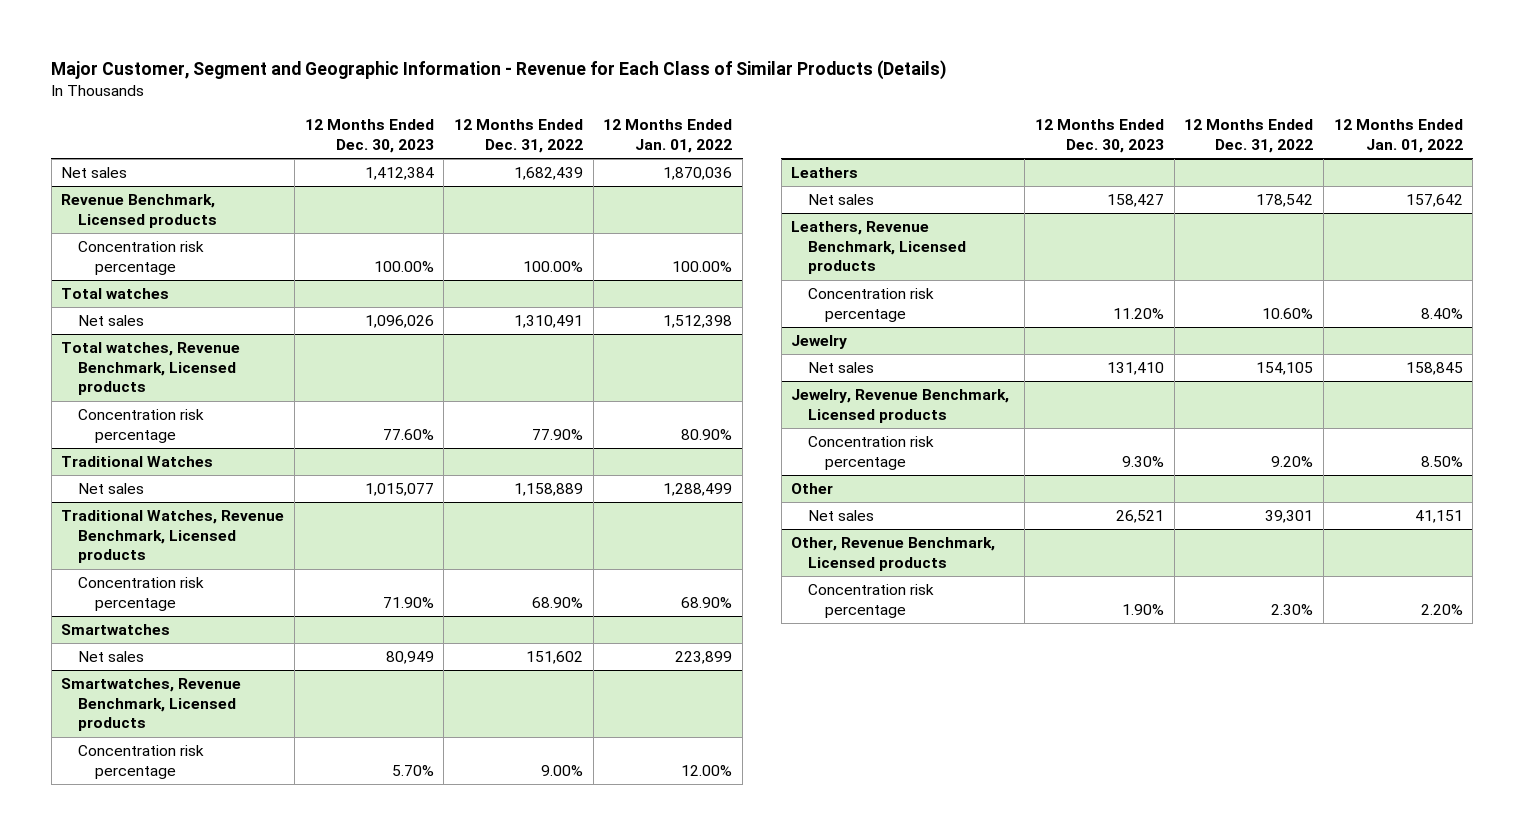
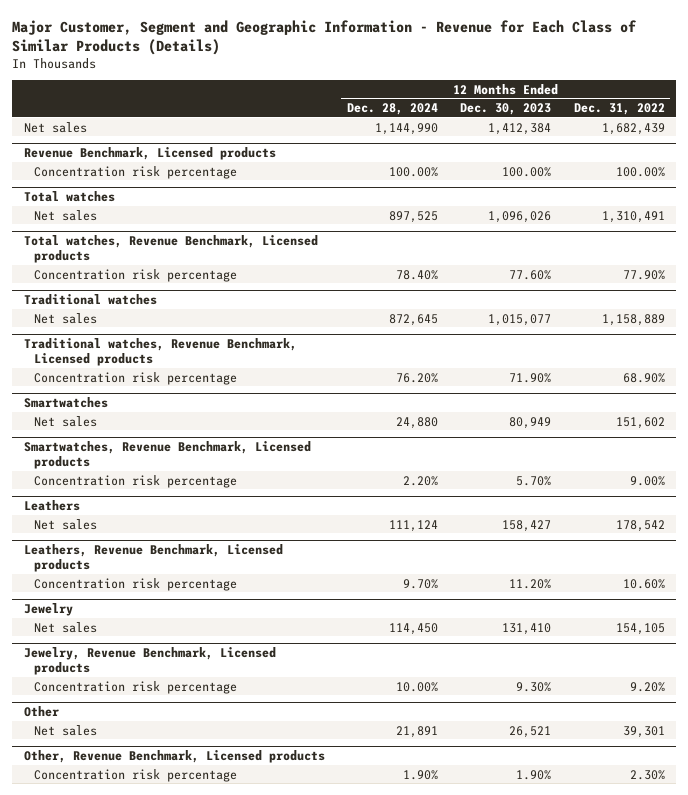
[603,119,733,153] 12 Months Ended Jan. 01, 2022 -> none
none -> [346,103,438,116] Dec. 28, 2024
[61,456,214,468] Traditional Watches -> [23,294,157,306] Traditional watches
[61,510,285,564] Traditional Watches, Revenue Benchmark, Licensed products -> [23,338,297,367] Traditional watches, Revenue Benchmark, Licensed products

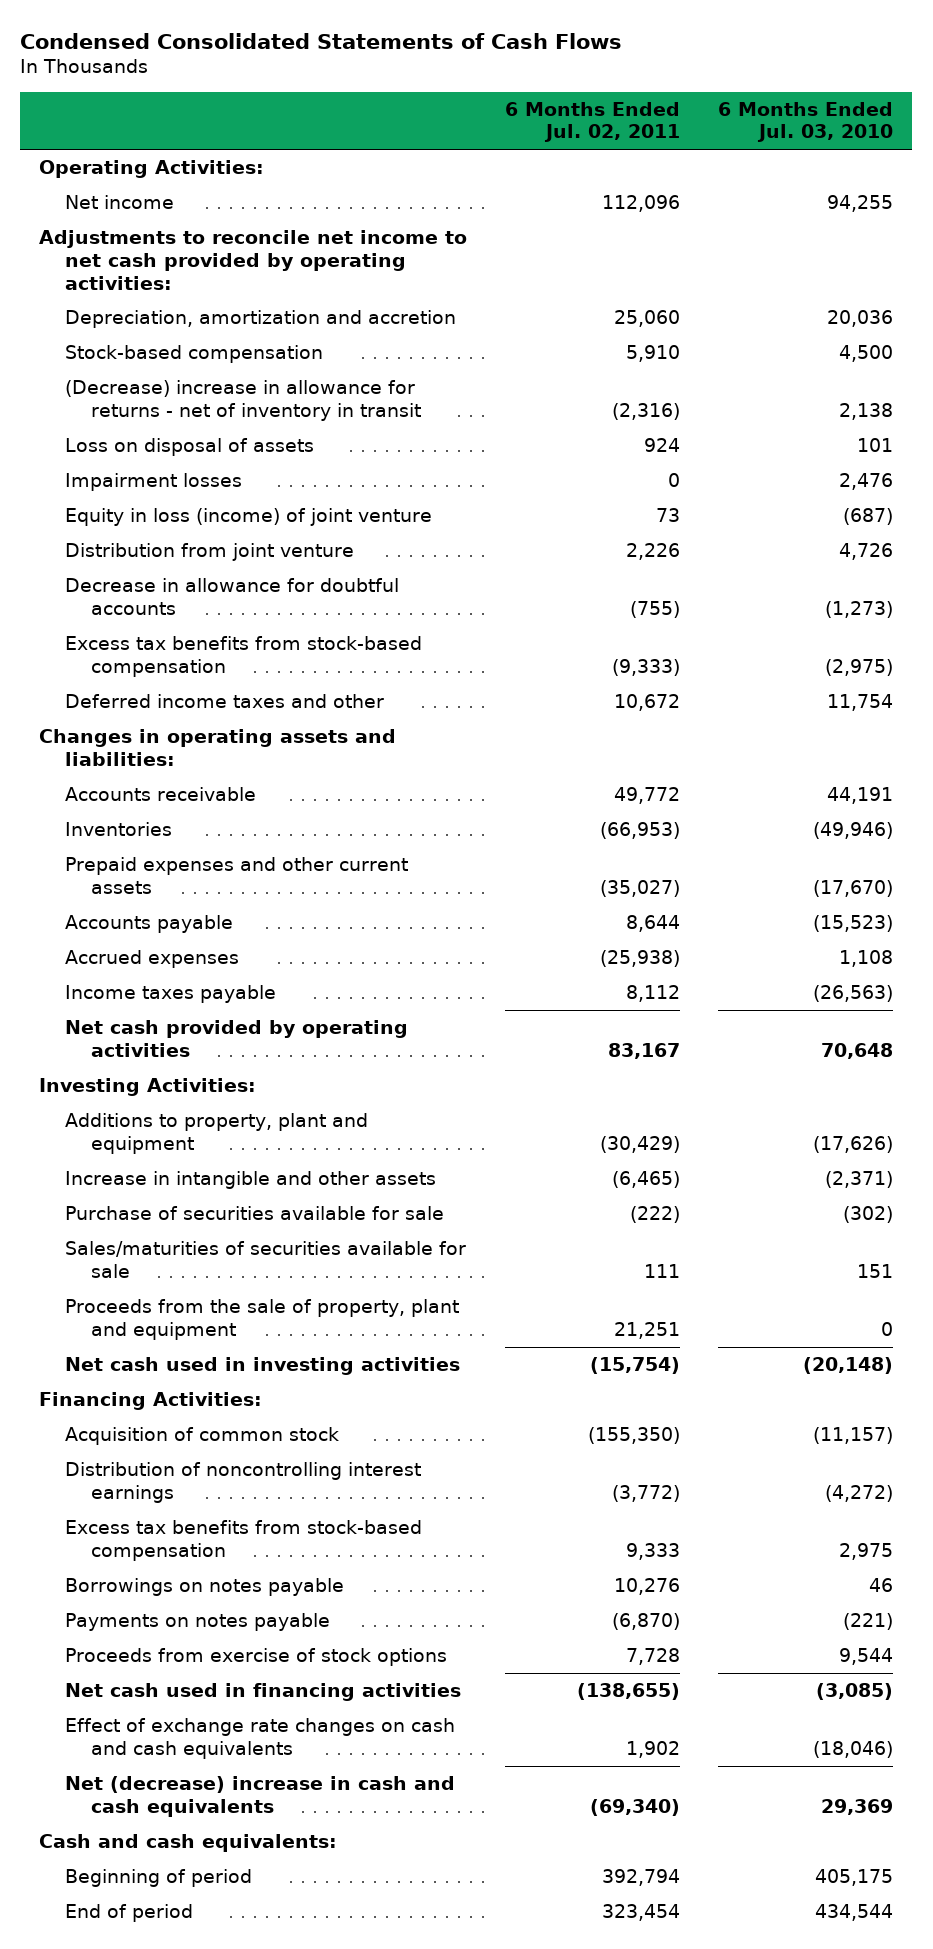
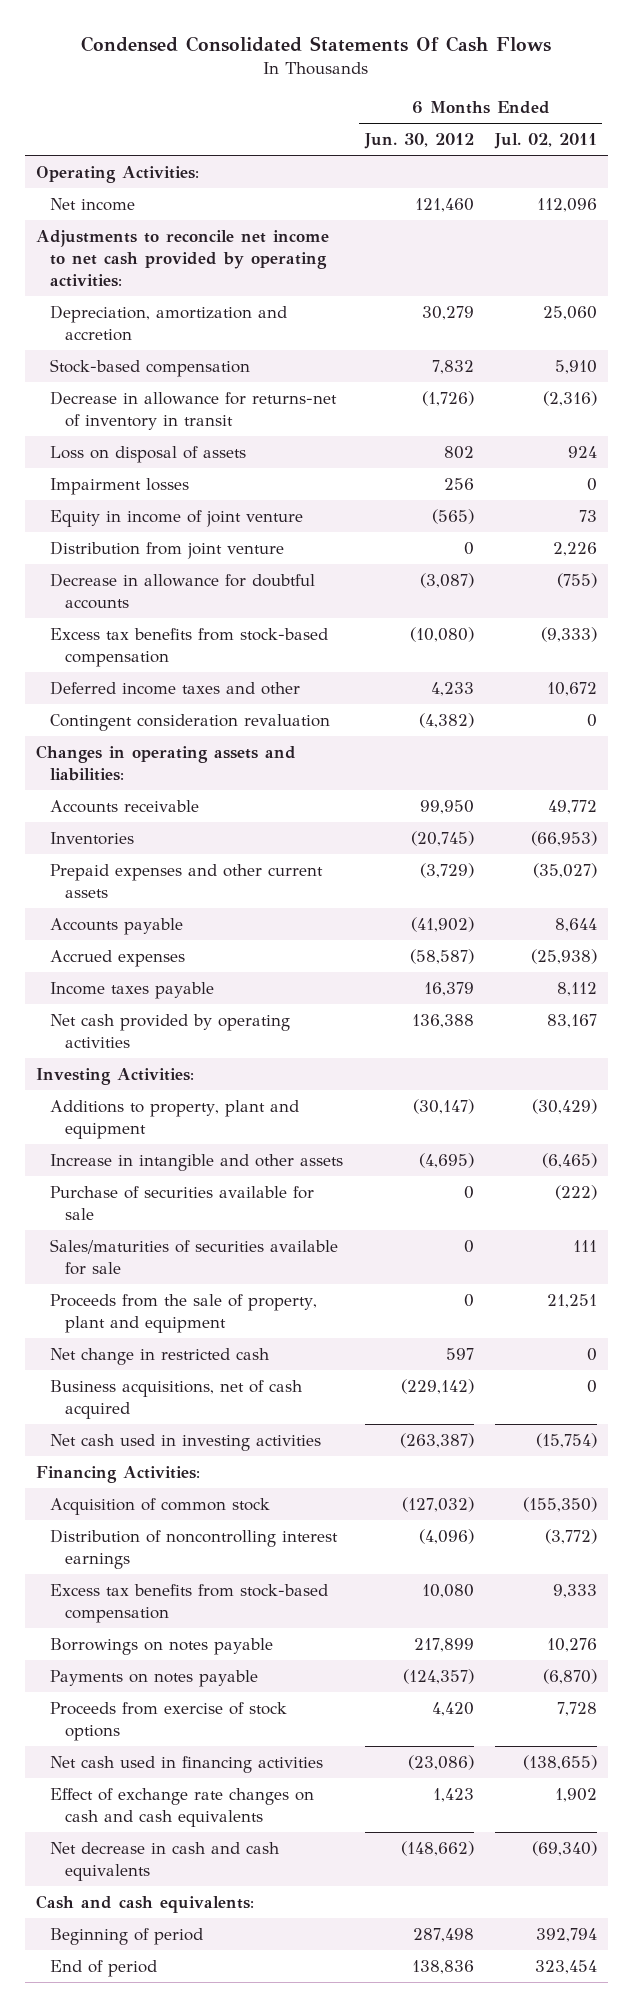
[20,32,623,49] Condensed Consolidated Statements of Cash Flows -> [81,36,552,53] Condensed Consolidated Statements Of Cash Flows
[718,101,894,143] 6 Months Ended Jul. 03, 2010 -> none
none -> [363,133,474,150] Jun. 30, 2012
[65,380,422,421] (Decrease) increase in allowance for returns - net of inventory in transit -> [50,390,338,430] Decrease in allowance for returns-net of inventory in transit
[65,508,433,527] Equity in loss (income) of joint venture -> [50,509,304,527] Equity in income of joint venture
none -> [50,713,331,731] Contingent consideration revaluation
none -> [50,1347,270,1365] Net change in restricted cash
none -> [50,1379,303,1419] Business acquisitions, net of cash acquired
[65,1776,456,1817] Net (decrease) increase in cash and cash equivalents -> [50,1841,280,1881] Net decrease in cash and cash equivalents

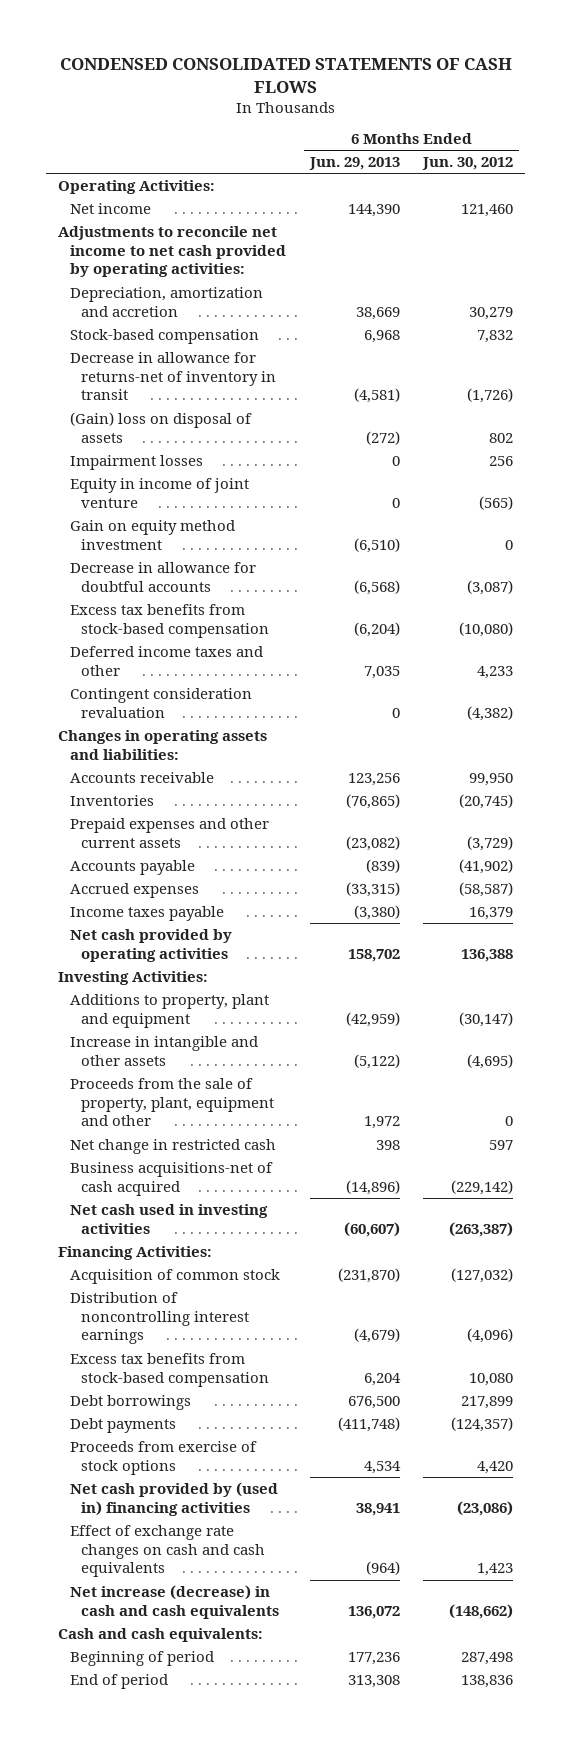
[81,36,552,53] Condensed Consolidated Statements Of Cash Flows -> [59,57,512,93] CONDENSED CONSOLIDATED STATEMENTS OF CASH FLOWS
[494,133,598,150] Jul. 02, 2011 -> none
none -> [308,157,400,171] Jun. 29, 2013
[50,445,247,463] Loss on disposal of assets -> [69,411,252,443] (Gain) loss on disposal of assets
[50,540,285,559] Distribution from joint venture -> none
none -> [69,519,235,550] Gain on equity method investment
[50,1185,315,1220] Purchase of securities available for sale -> none
[50,1238,339,1275] Sales/maturities of securities available for sale -> none
[50,1293,318,1333] Proceeds from the sale of property, plant and equipment -> [69,1077,275,1127] Proceeds from the sale of property, plant, equipment and other
[50,1379,303,1419] Business acquisitions, net of cash acquired -> [69,1161,273,1196] Business acquisitions-net of cash acquired
[50,1637,274,1655] Borrowings on notes payable -> [69,1394,191,1410] Debt borrowings
[50,1669,259,1687] Payments on notes payable -> [69,1417,176,1433] Debt payments
[50,1755,324,1773] Net cash used in financing activities -> [69,1481,278,1516] Net cash provided by (used in) financing activities
[50,1841,280,1881] Net decrease in cash and cash equivalents -> [69,1584,280,1619] Net increase (decrease) in cash and cash equivalents

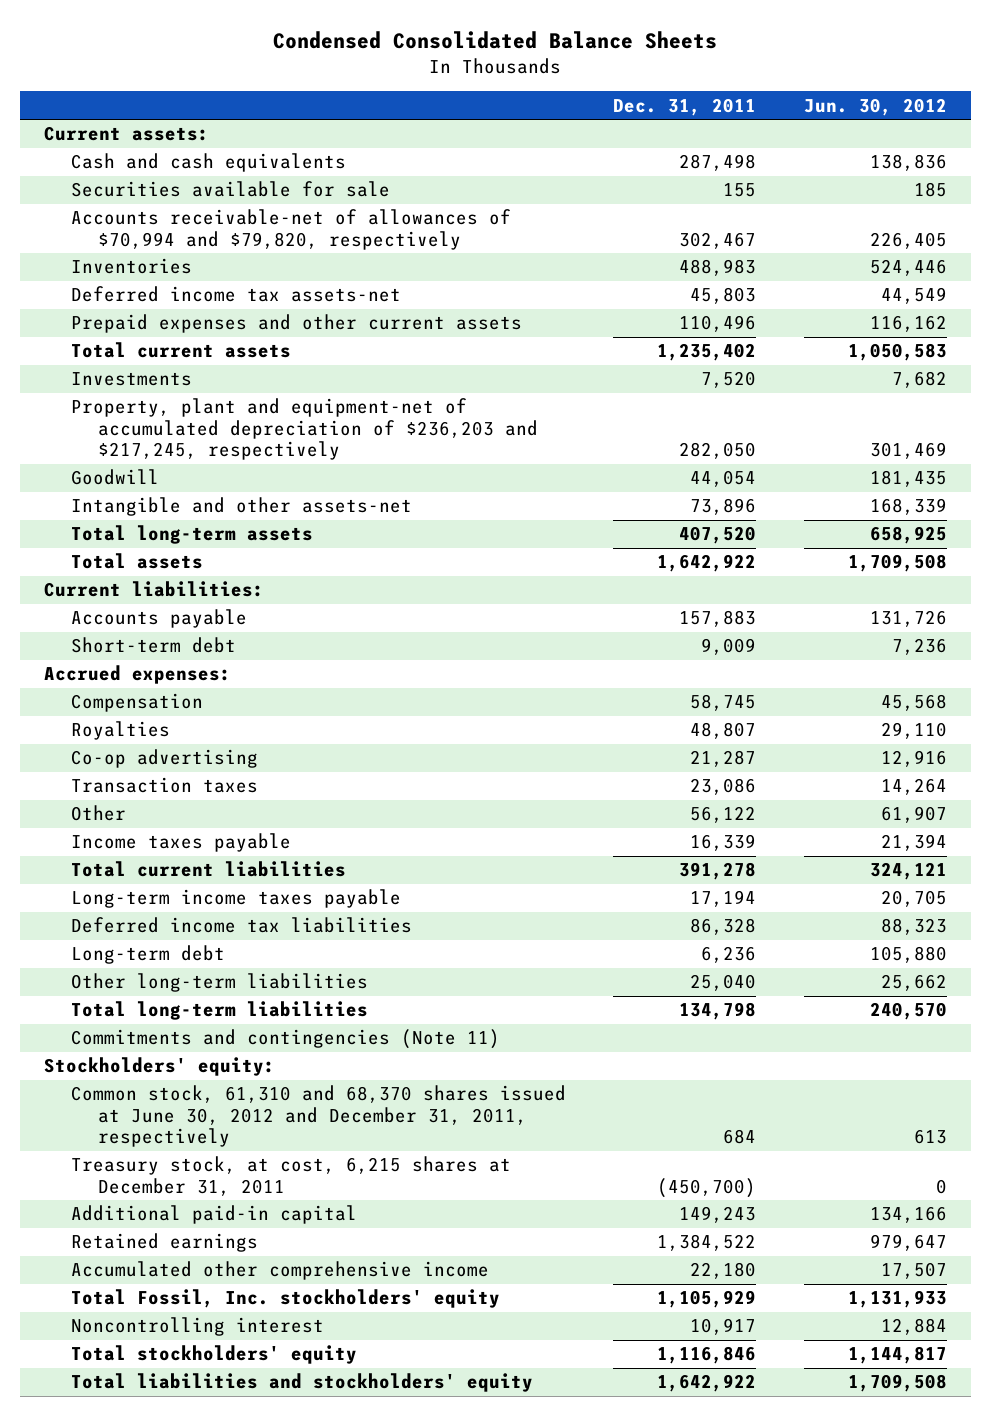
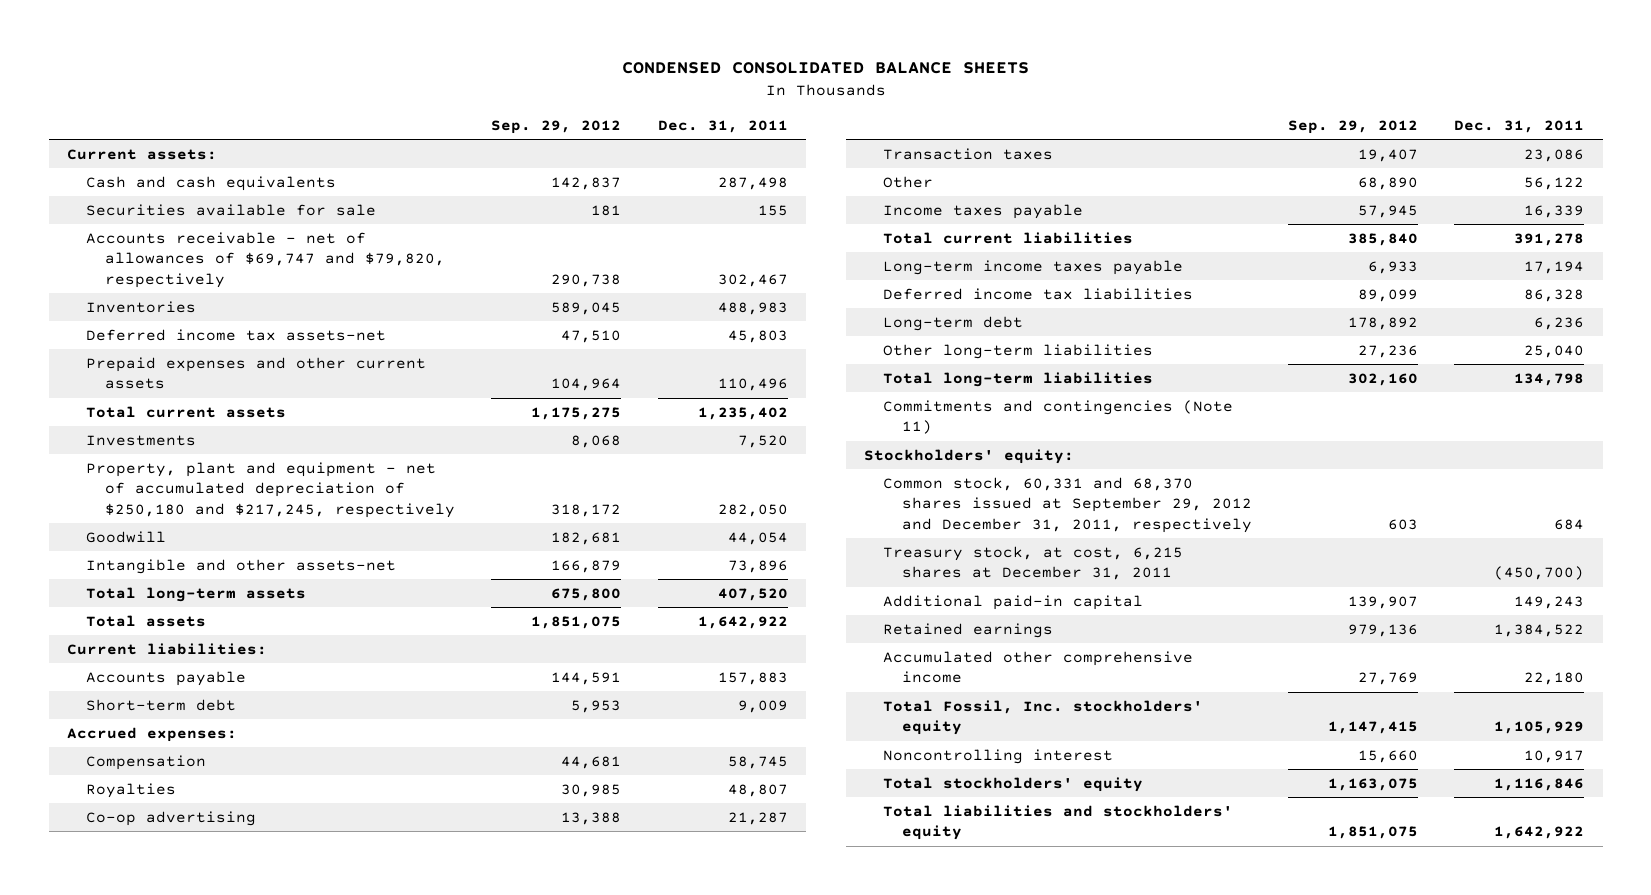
[273,31,718,50] Condensed Consolidated Balance Sheets -> [621,62,1029,75] CONDENSED CONSOLIDATED BALANCE SHEETS
[803,97,947,116] Jun. 30, 2012 -> none
none -> [491,119,622,134] Sep. 29, 2012
[70,209,511,250] Accounts receivable-net of allowances of $70,994 and $79,820, respectively -> [85,231,445,289] Accounts receivable - net of allowances of $69,747 and $79,820, respectively
[70,398,539,461] Property, plant and equipment-net of accumulated depreciation of $236,203 and $217,245, respectively -> [85,461,455,519] Property, plant and equipment - net of accumulated depreciation of $250,180 and $217,245, respectively
[70,1085,566,1148] Common stock, 61,310 and 68,370 shares issued at June 30, 2012 and December 31, 2011, respectively -> [882,476,1252,534] Common stock, 60,331 and 68,370 shares issued at September 29, 2012 and December 31, 2011, respectively

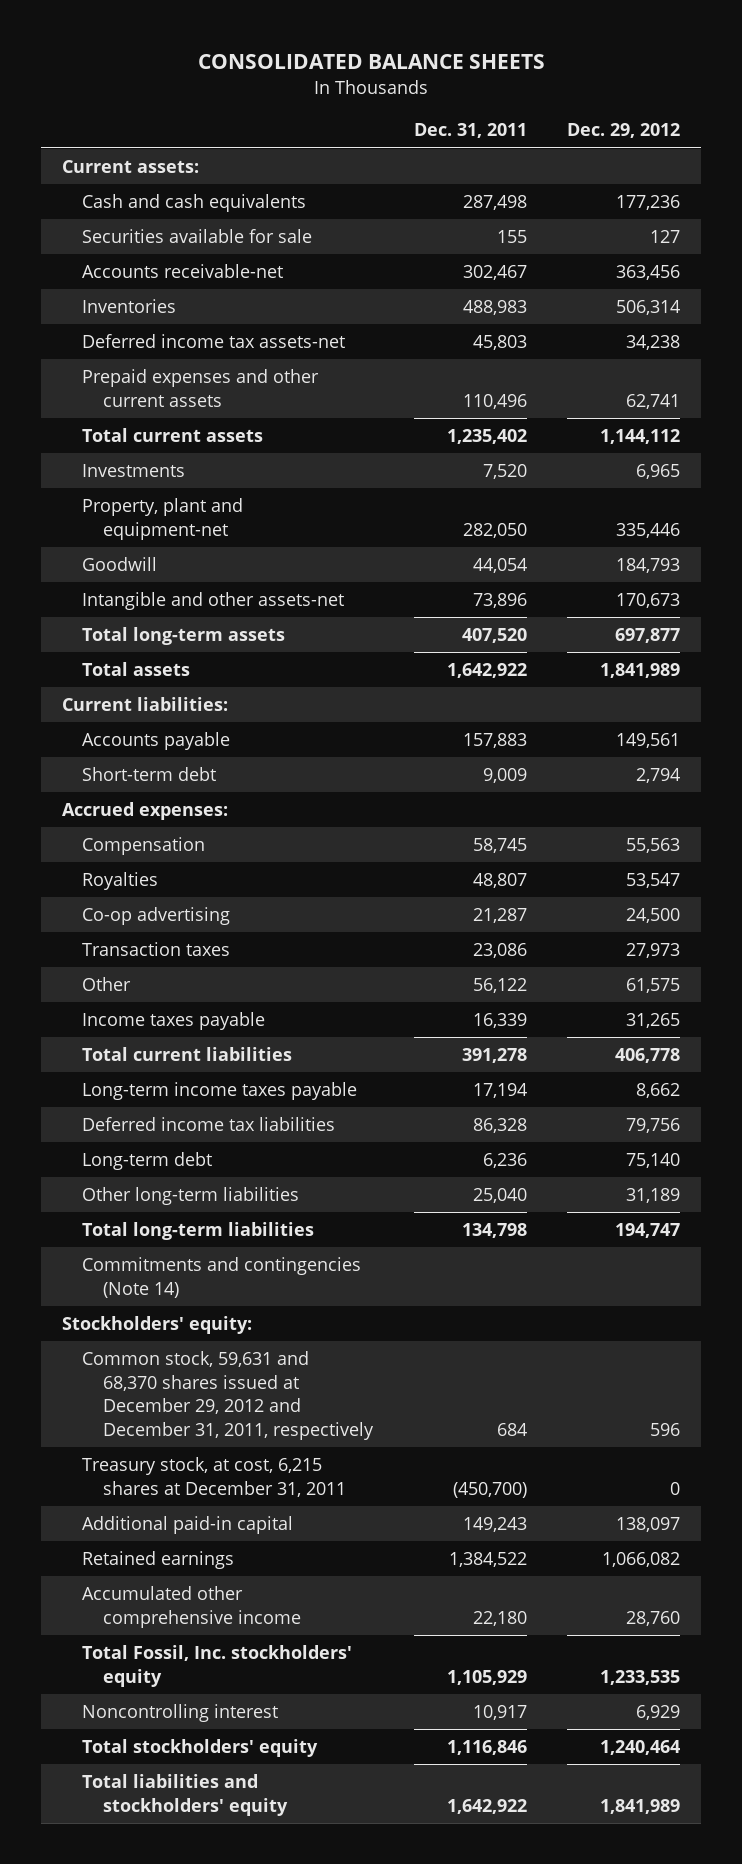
[621,62,1029,75] CONDENSED CONSOLIDATED BALANCE SHEETS -> [197,54,545,70] CONSOLIDATED BALANCE SHEETS
[491,119,622,134] Sep. 29, 2012 -> none
none -> [567,123,681,139] Dec. 29, 2012
[85,231,445,289] Accounts receivable - net of allowances of $69,747 and $79,820, respectively -> [82,264,284,279] Accounts receivable-net
[85,461,455,519] Property, plant and equipment - net of accumulated depreciation of $250,180 and $217,245, respectively -> [82,498,244,540] Property, plant and equipment-net
[882,399,1233,435] Commitments and contingencies (Note 11) -> [82,1257,362,1298] Commitments and contingencies (Note 14)
[882,476,1252,534] Common stock, 60,331 and 68,370 shares issued at September 29, 2012 and December 31, 2011, respectively -> [82,1351,375,1440] Common stock, 59,631 and 68,370 shares issued at December 29, 2012 and December 31, 2011, respectively

